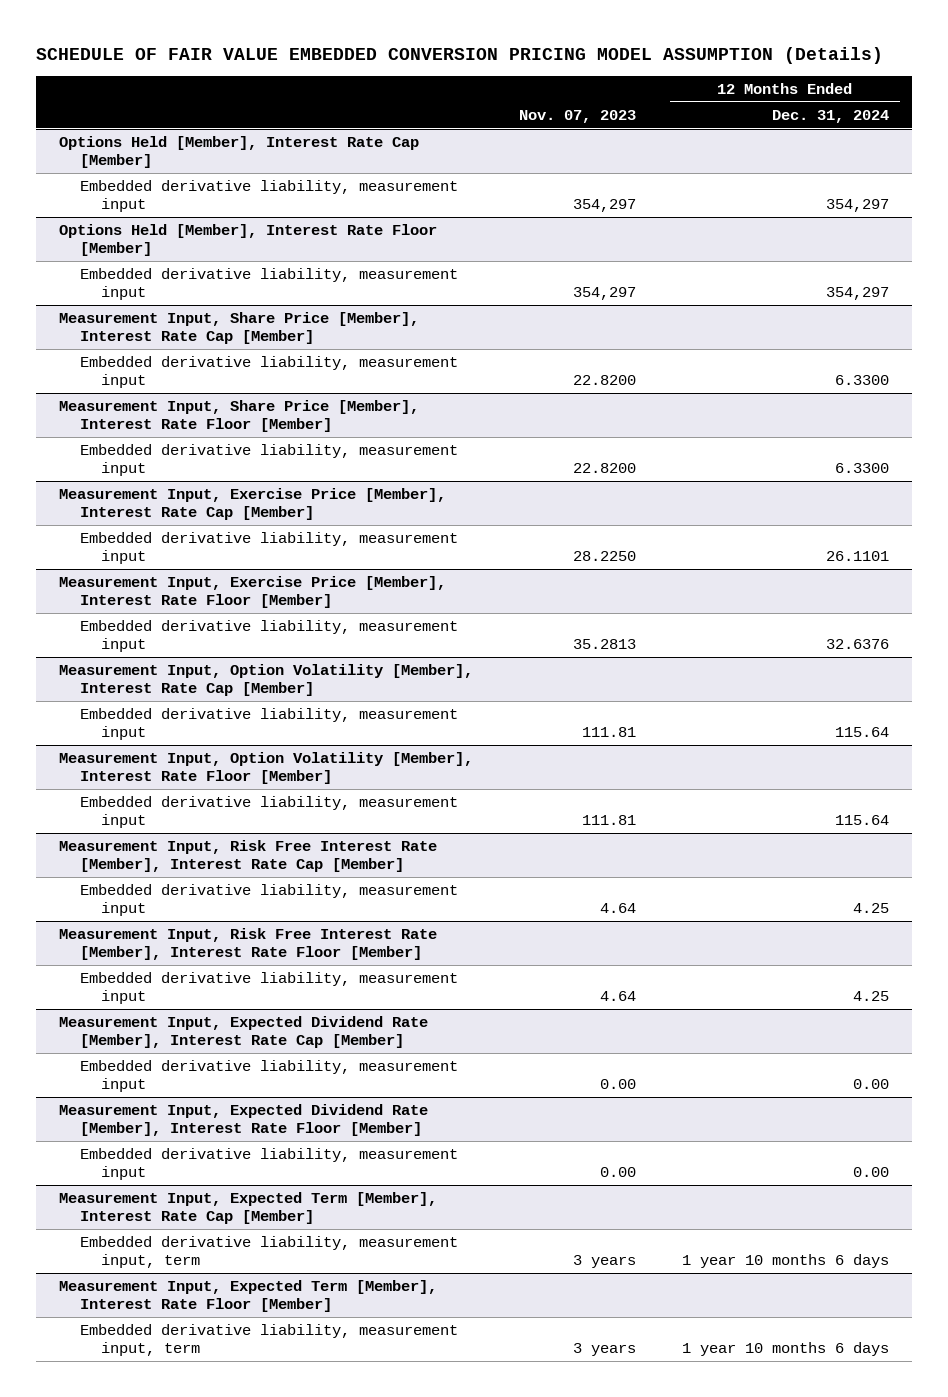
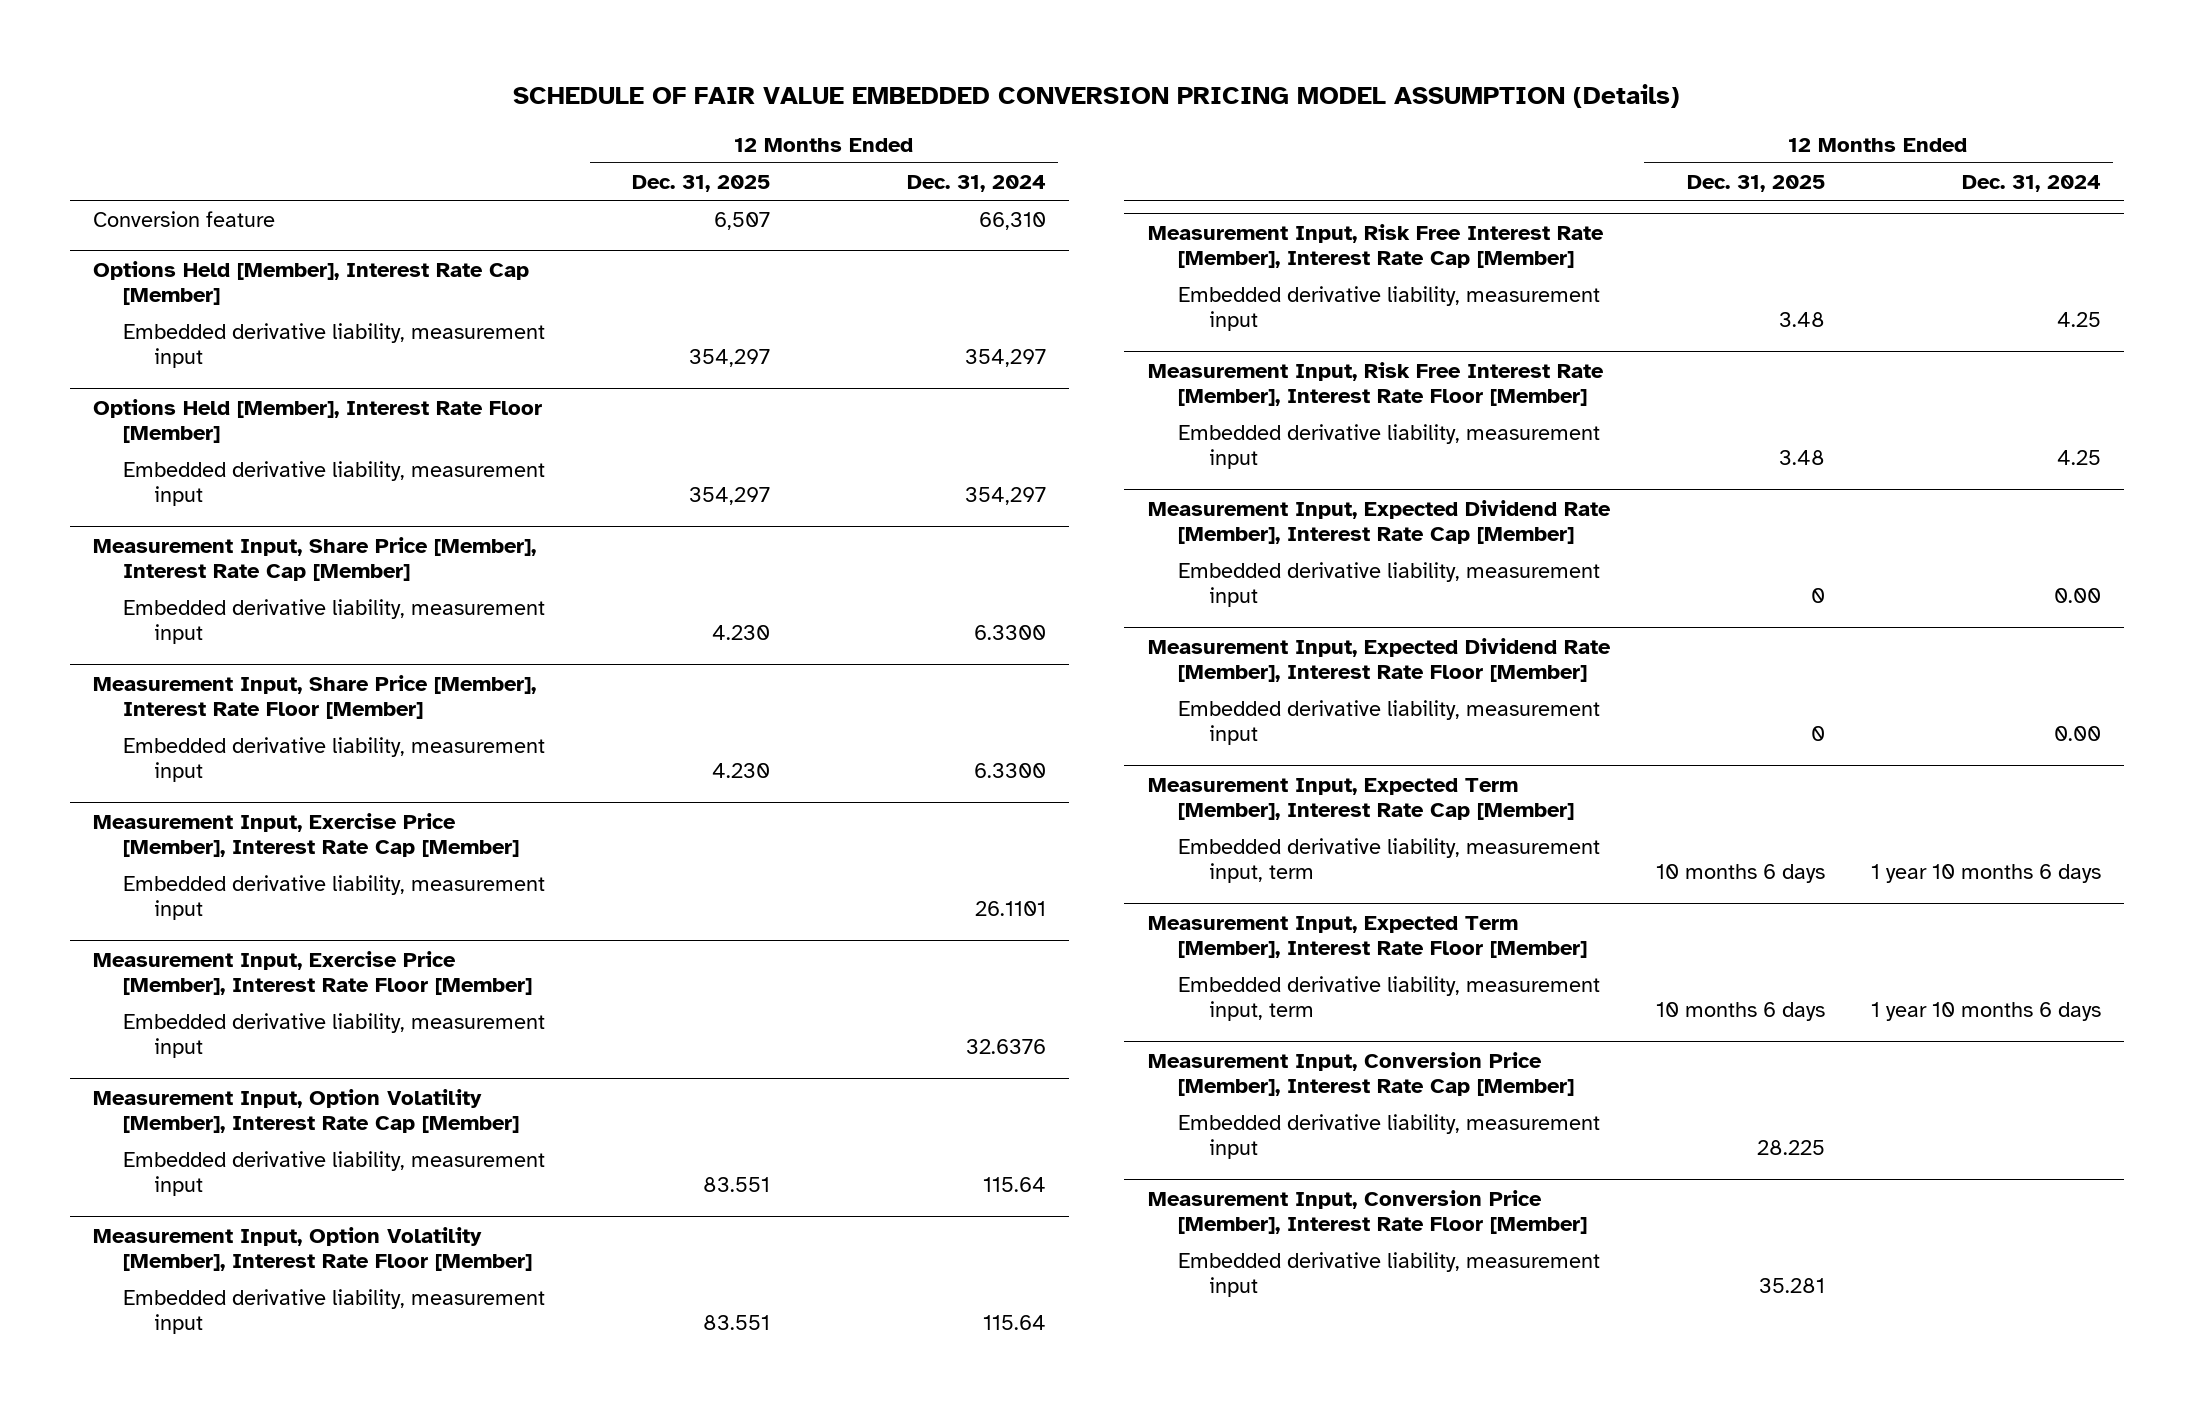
[518,110,636,124] Nov. 07, 2023 -> none
none -> [632,174,771,192] Dec. 31, 2025
none -> [92,211,275,228] Conversion feature
none -> [1147,1051,1575,1097] Measurement Input, Conversion Price [Member], Interest Rate Cap [Member]
none -> [1178,1114,1601,1160] Embedded derivative liability, measurement input
none -> [1147,1189,1588,1235] Measurement Input, Conversion Price [Member], Interest Rate Floor [Member]
none -> [1178,1252,1601,1298] Embedded derivative liability, measurement input

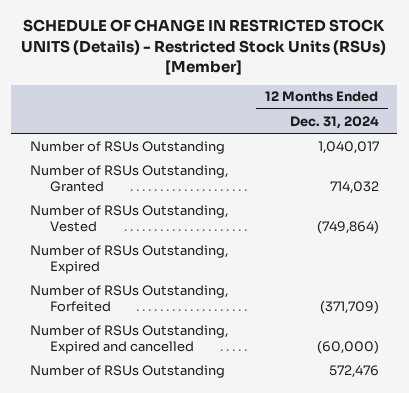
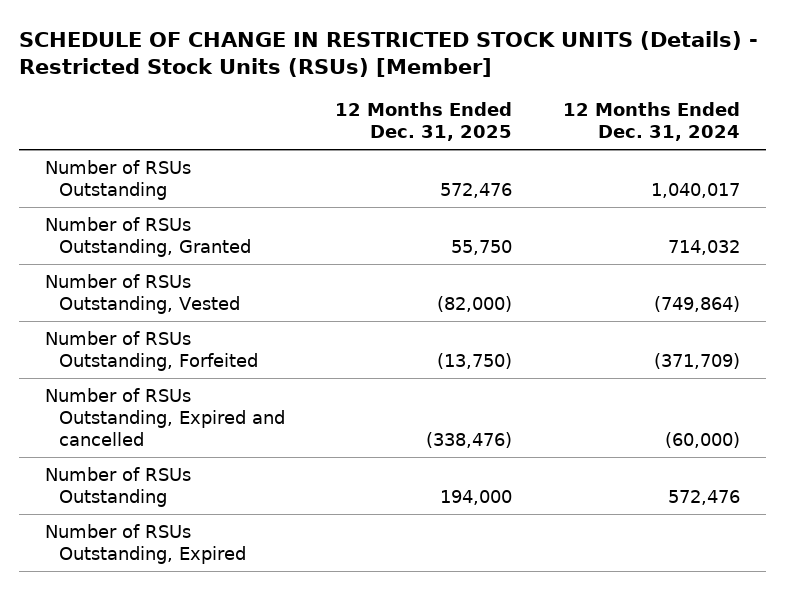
none -> [335,102,513,142] 12 Months Ended Dec. 31, 2025
[30,244,229,274] Number of RSUs Outstanding, Expired -> [44,523,246,564] Number of RSUs Outstanding, Expired

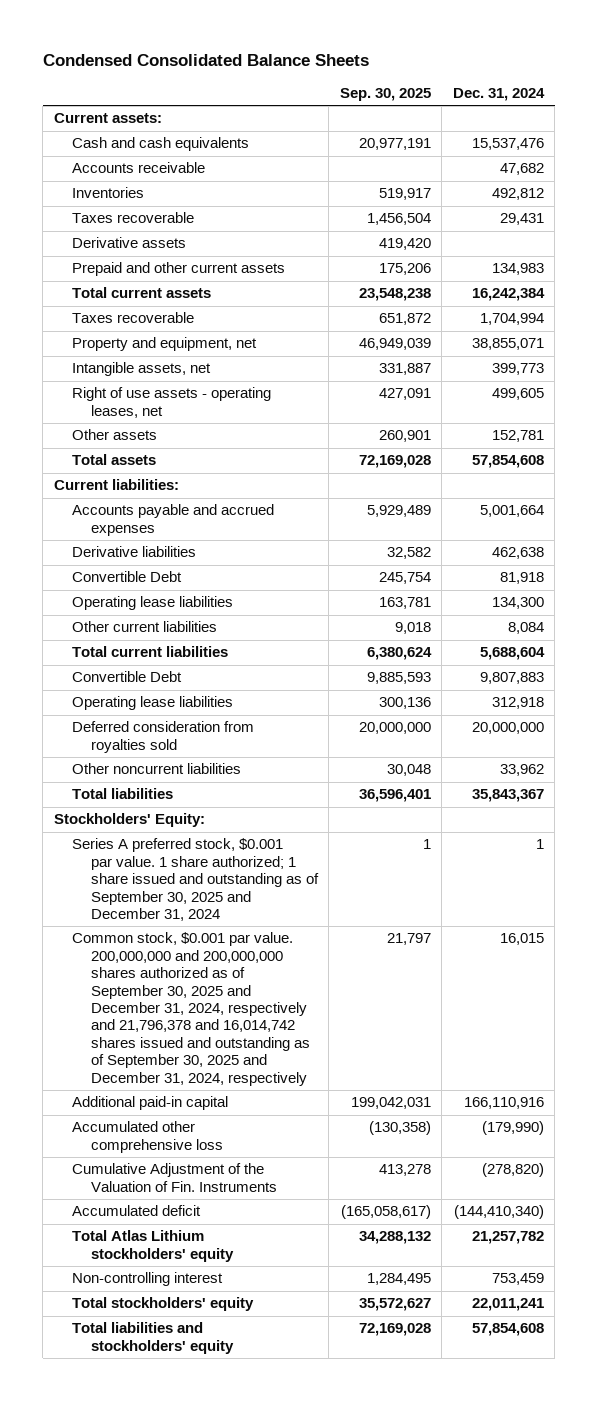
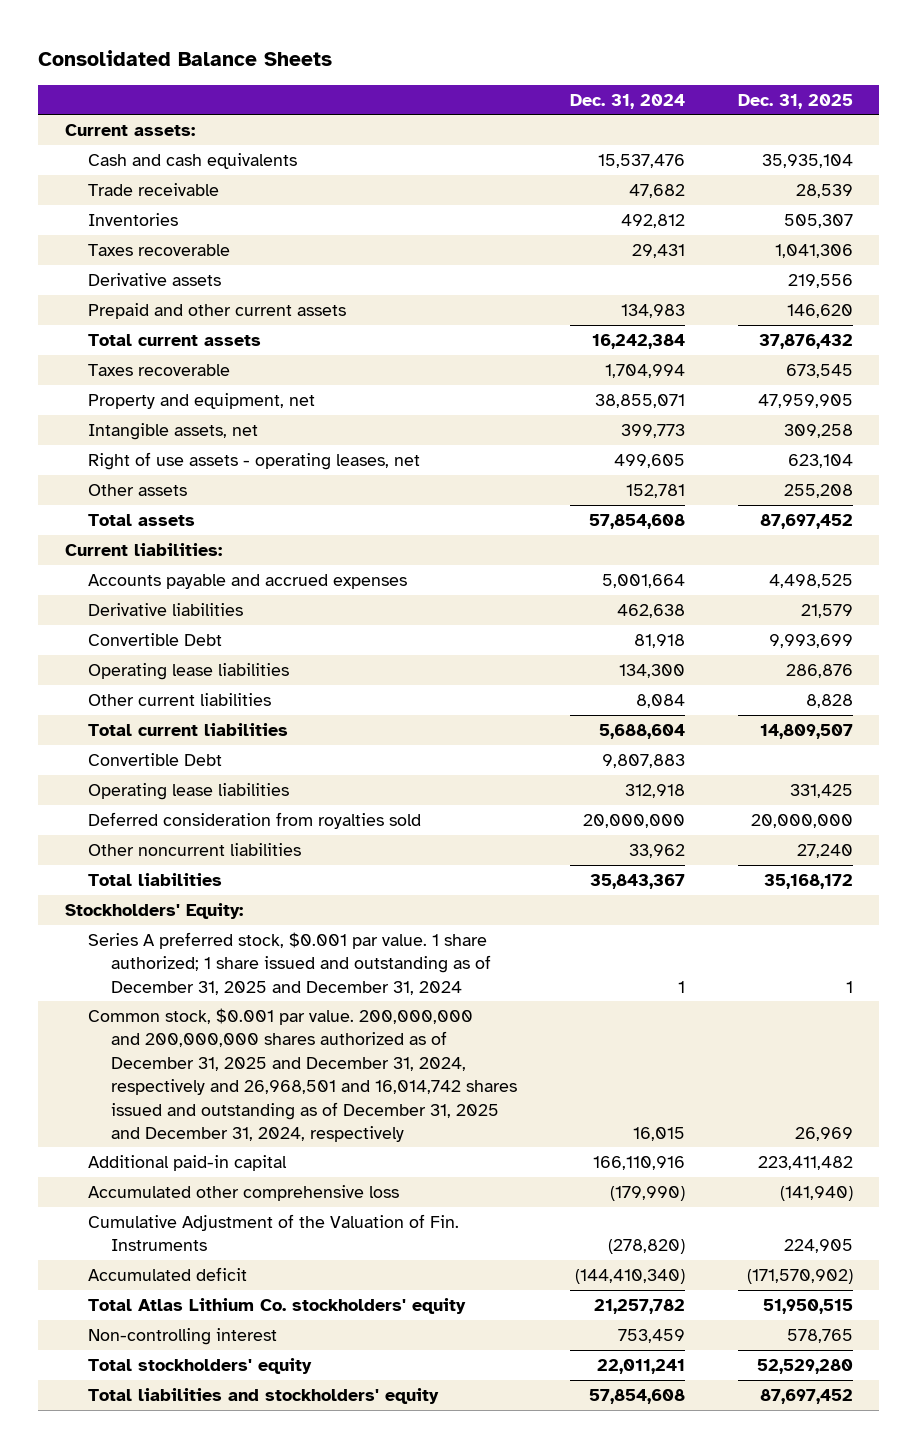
[42,53,369,66] Condensed Consolidated Balance Sheets -> [38,50,333,67] Consolidated Balance Sheets
[339,87,431,101] Sep. 30, 2025 -> none
none -> [737,93,853,109] Dec. 31, 2025
[72,162,206,174] Accounts receivable -> [87,183,219,197] Trade receivable
[72,838,319,921] Series A preferred stock, $0.001 par value. 1 share authorized; 1 share issued and outstanding as of September 30, 2025 and December 31, 2024 -> [87,932,491,995] Series A preferred stock, $0.001 par value. 1 share authorized; 1 share issued and outstanding as of December 31, 2025 and December 31, 2024
[72,932,310,1086] Common stock, $0.001 par value. 200,000,000 and 200,000,000 shares authorized as of September 30, 2025 and December 31, 2024, respectively and 21,796,378 and 16,014,742 shares issued and outstanding as of September 30, 2025 and December 31, 2024, respectively -> [87,1008,517,1142] Common stock, $0.001 par value. 200,000,000 and 200,000,000 shares authorized as of December 31, 2025 and December 31, 2024, respectively and 26,968,501 and 16,014,742 shares issued and outstanding as of December 31, 2025 and December 31, 2024, respectively
[72,1230,234,1262] Total Atlas Lithium stockholders' equity -> [87,1298,466,1315] Total Atlas Lithium Co. stockholders' equity

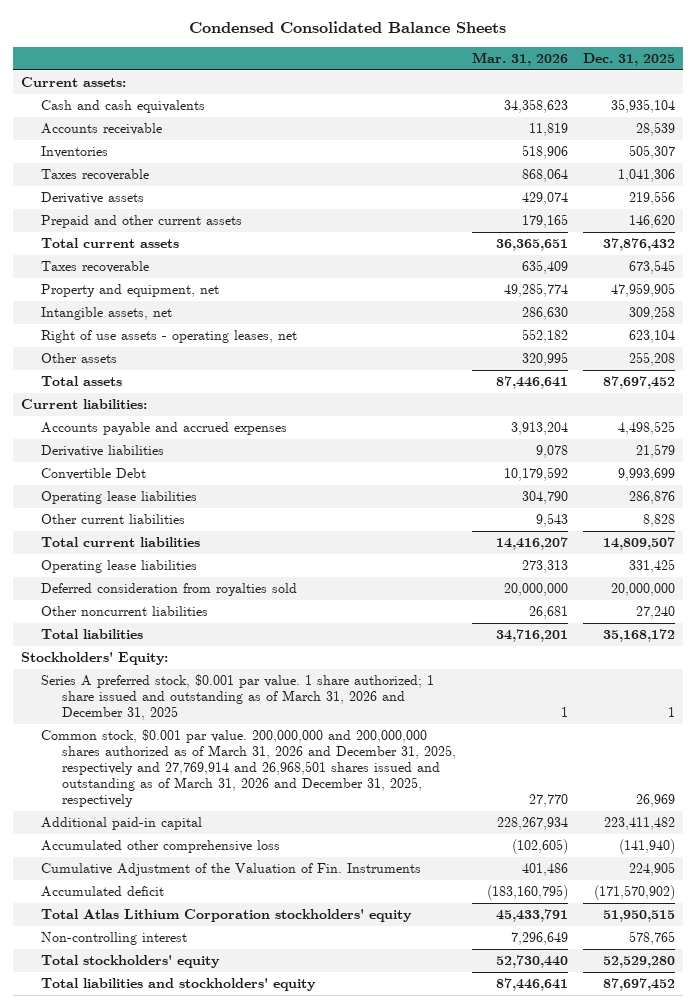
[38,50,333,67] Consolidated Balance Sheets -> [188,21,506,34] Condensed Consolidated Balance Sheets
[569,93,685,109] Dec. 31, 2024 -> none
none -> [471,51,568,66] Mar. 31, 2026
[87,183,219,197] Trade receivable -> [41,123,163,136] Accounts receivable
[87,753,222,767] Convertible Debt -> none
[87,932,491,995] Series A preferred stock, $0.001 par value. 1 share authorized; 1 share issued and outstanding as of December 31, 2025 and December 31, 2024 -> [41,674,435,720] Series A preferred stock, $0.001 par value. 1 share authorized; 1 share issued and outstanding as of March 31, 2026 and December 31, 2025
[87,1008,517,1142] Common stock, $0.001 par value. 200,000,000 and 200,000,000 shares authorized as of December 31, 2025 and December 31, 2024, respectively and 26,968,501 and 16,014,742 shares issued and outstanding as of December 31, 2025 and December 31, 2024, respectively -> [41,729,457,807] Common stock, $0.001 par value. 200,000,000 and 200,000,000 shares authorized as of March 31, 2026 and December 31, 2025, respectively and 27,769,914 and 26,968,501 shares issued and outstanding as of March 31, 2026 and December 31, 2025, respectively
[87,1298,466,1315] Total Atlas Lithium Co. stockholders' equity -> [41,909,413,923] Total Atlas Lithium Corporation stockholders' equity

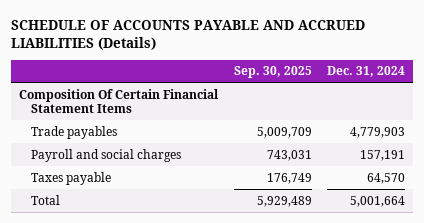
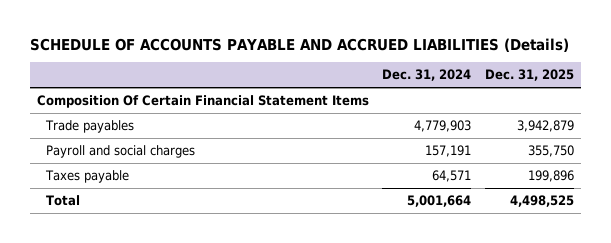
[233,66,312,79] Sep. 30, 2025 -> none
none -> [484,69,574,82] Dec. 31, 2025
[367,172,406,184] 64,570 -> [432,170,472,183] 64,571

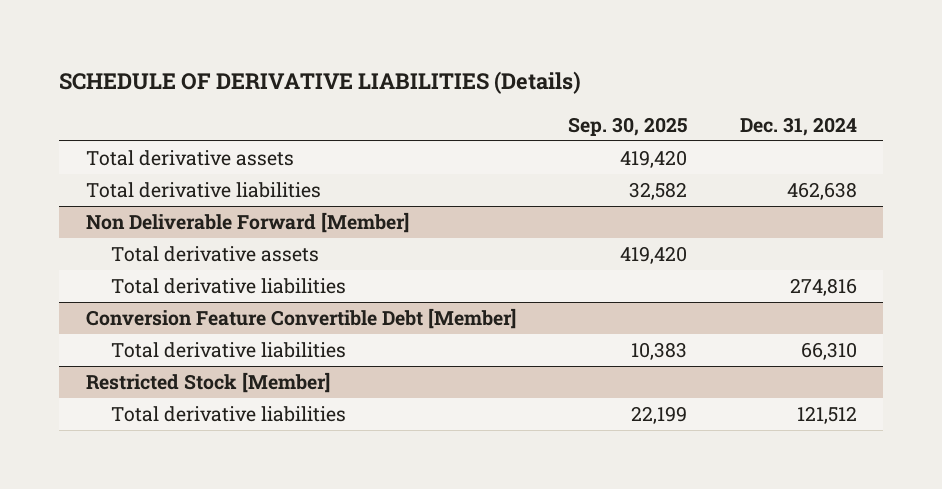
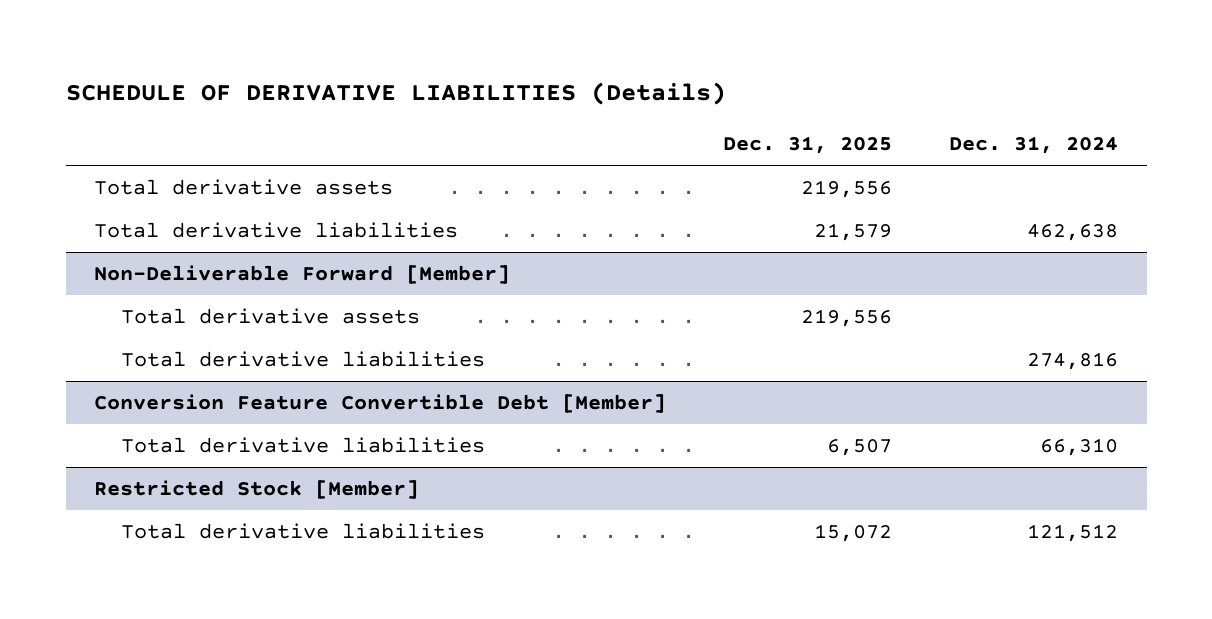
[568,116,688,136] Sep. 30, 2025 -> none
none -> [723,136,893,155] Dec. 31, 2025
[85,212,409,234] Non Deliverable Forward [Member] -> [94,265,511,285] Non-Deliverable Forward [Member]

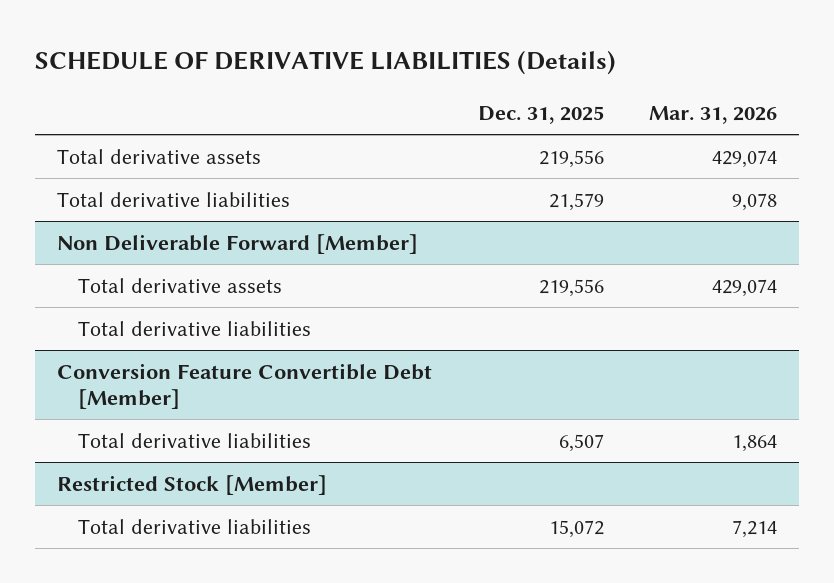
[949,136,1119,155] Dec. 31, 2024 -> none
none -> [648,105,777,124] Mar. 31, 2026
[94,265,511,285] Non-Deliverable Forward [Member] -> [57,233,419,254] Non Deliverable Forward [Member]

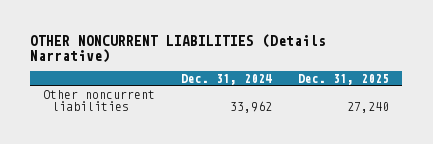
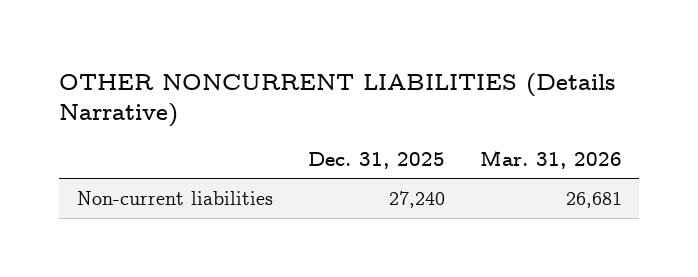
[181,74,273,86] Dec. 31, 2024 -> none
none -> [479,149,622,169] Mar. 31, 2026
[43,89,156,111] Other noncurrent liabilities -> [76,191,273,206] Non-current liabilities

